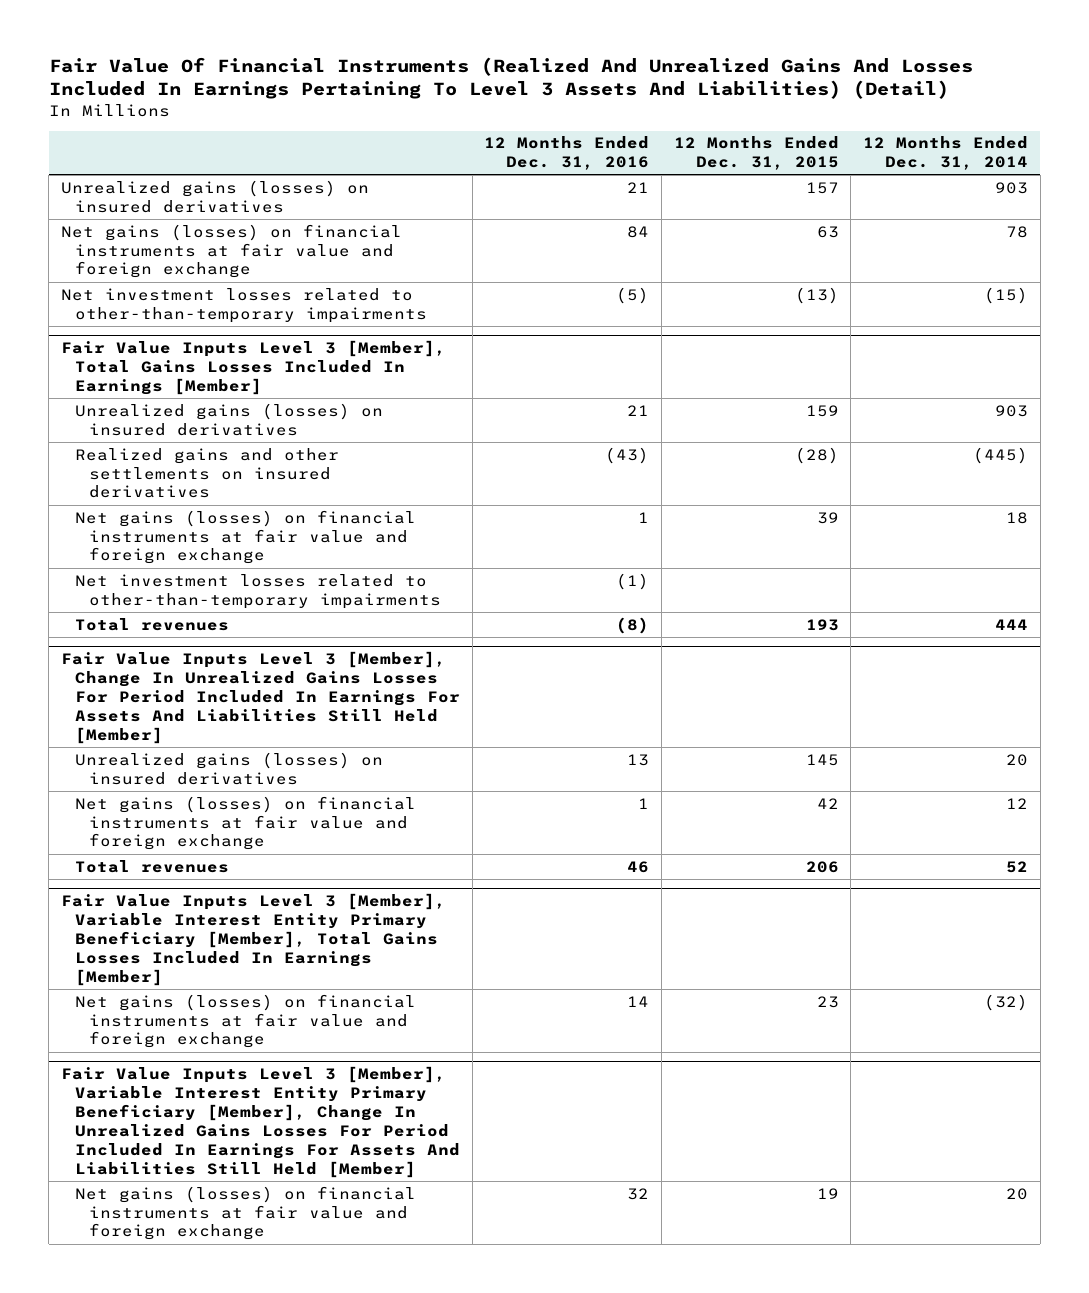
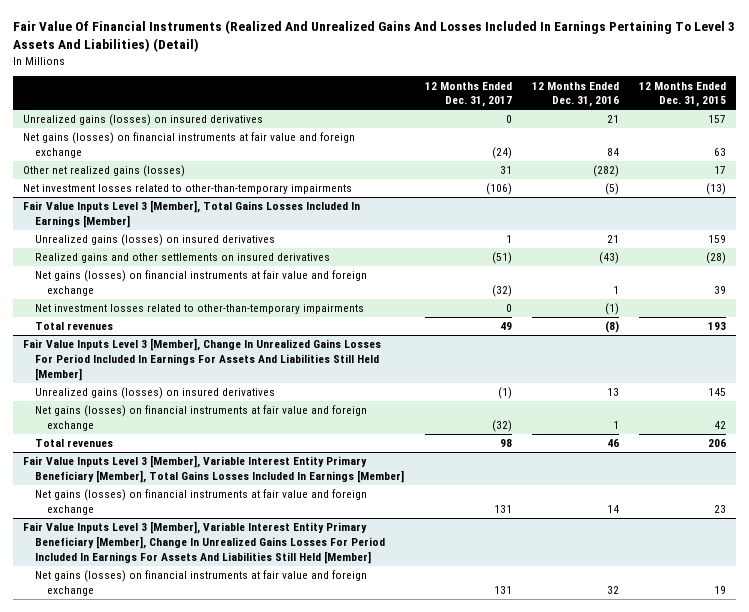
[862,136,1028,171] 12 Months Ended Dec. 31, 2014 -> none
none -> [424,81,512,108] 12 Months Ended Dec. 31, 2017
none -> [23,165,186,178] Other net realized gains (losses)

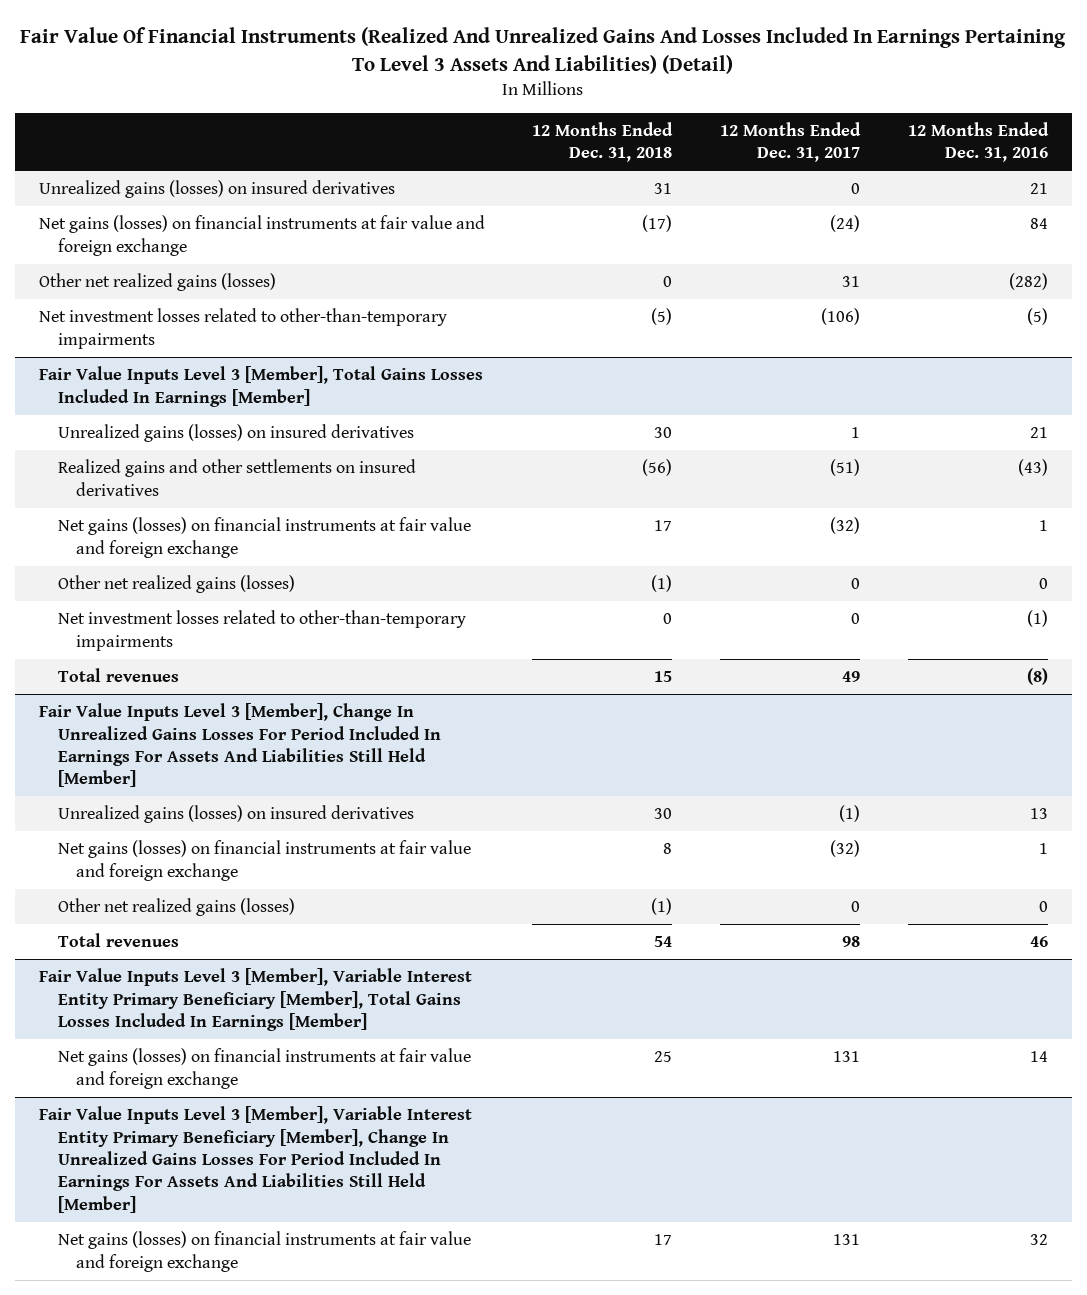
[638,81,726,108] 12 Months Ended Dec. 31, 2015 -> none
none -> [532,122,674,163] 12 Months Ended Dec. 31, 2018
none -> [57,575,295,594] Other net realized gains (losses)
none -> [57,898,295,917] Other net realized gains (losses)

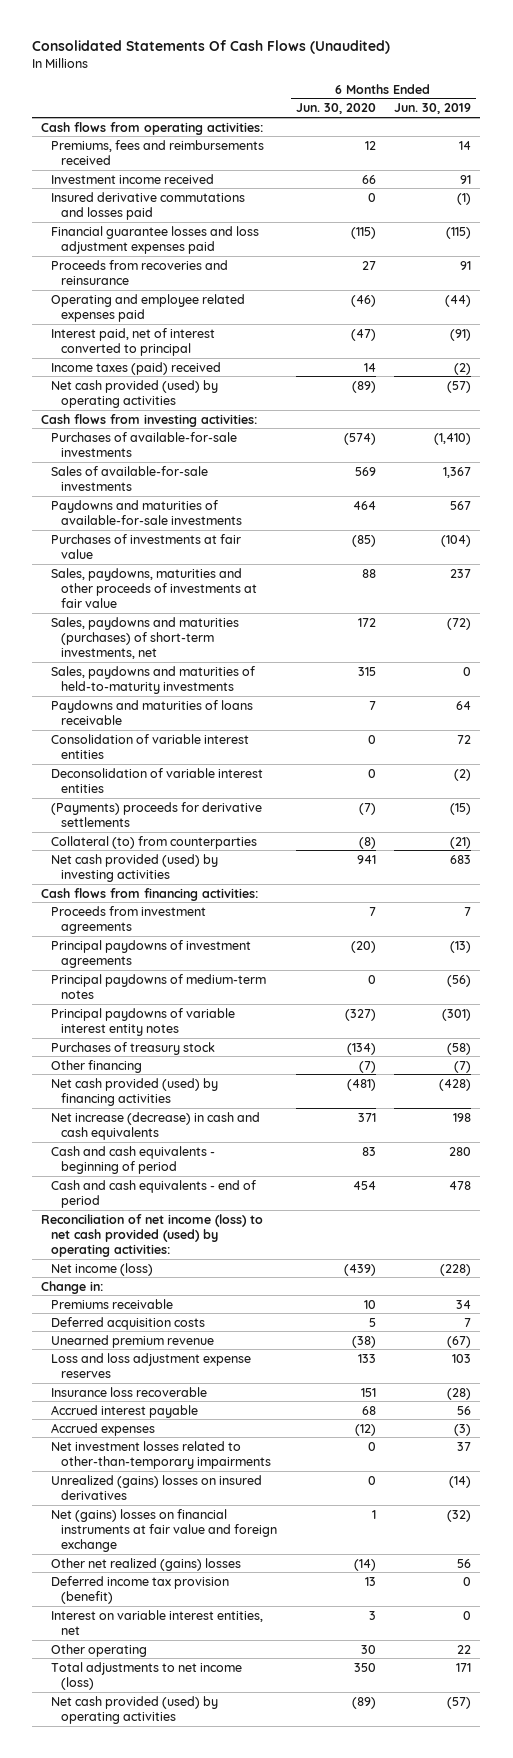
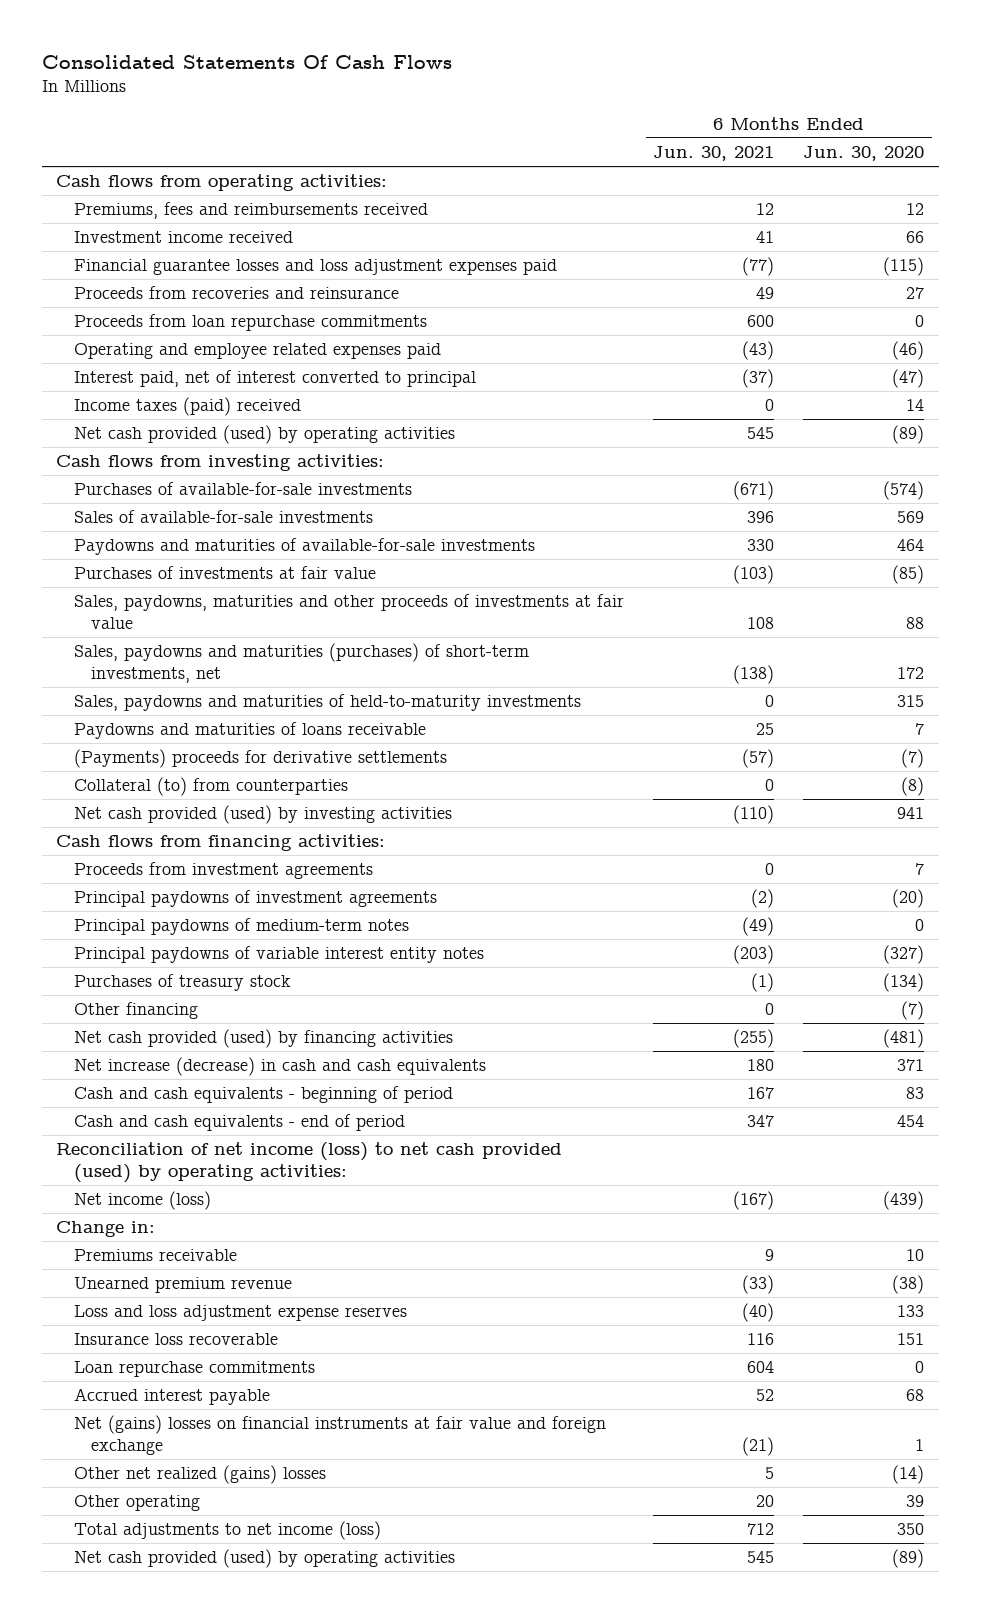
[32,40,391,55] Consolidated Statements Of Cash Flows (Unaudited) -> [41,54,452,69] Consolidated Statements Of Cash Flows
[394,103,472,115] Jun. 30, 2019 -> none
none -> [652,145,774,161] Jun. 30, 2021
[51,191,246,220] Insured derivative commutations and losses paid -> none
none -> [73,314,427,332] Proceeds from loan repurchase commitments
[51,733,250,759] Consolidation of variable interest entities -> none
[51,767,264,793] Deconsolidation of variable interest entities -> none
[51,1316,206,1330] Deferred acquisition costs -> none
none -> [73,1361,315,1378] Loan repurchase commitments
[51,1422,156,1436] Accrued expenses -> none
[51,1440,272,1469] Net investment losses related to other-than-temporary impairments -> none
[51,1474,263,1500] Unrealized (gains) losses on insured derivatives -> none
[51,1575,230,1604] Deferred income tax provision (benefit) -> none
[51,1609,264,1635] Interest on variable interest entities, net -> none
[360,1644,376,1654] 30 -> [906,1495,925,1508] 39

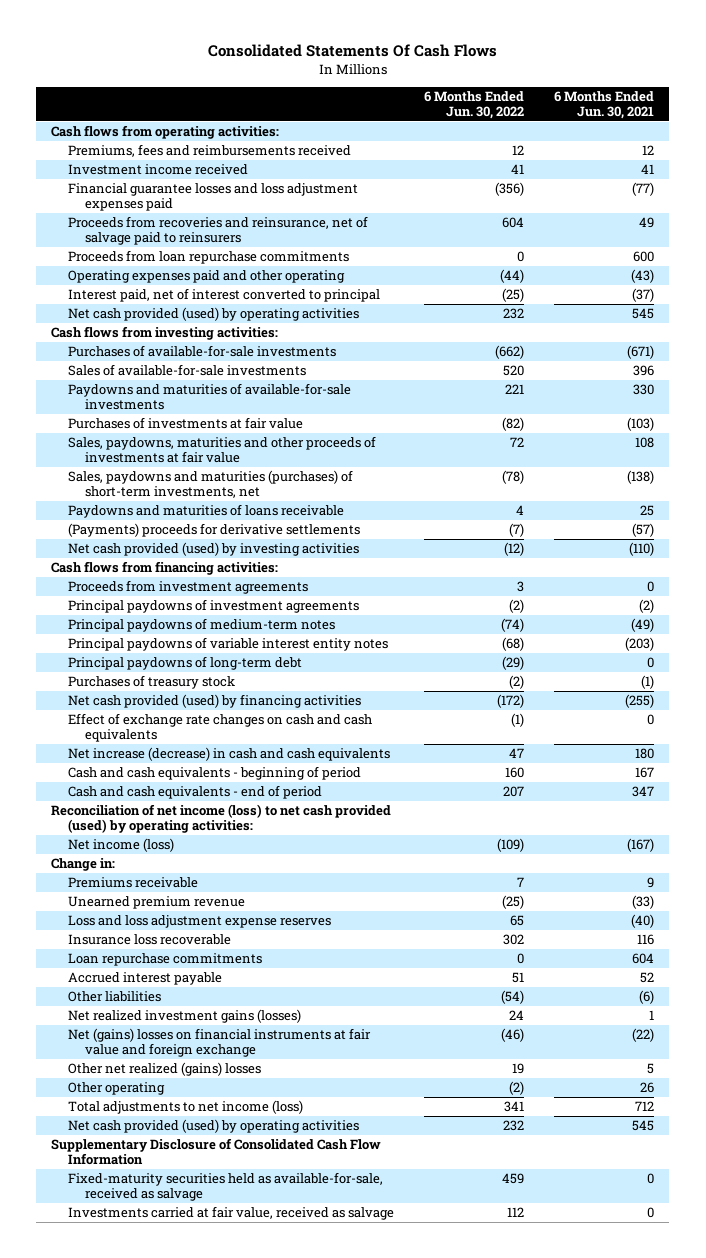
[803,145,925,161] Jun. 30, 2020 -> none
none -> [424,90,525,119] 6 Months Ended Jun. 30, 2022
[73,286,399,300] Proceeds from recoveries and reinsurance -> none
none -> [68,216,369,246] Proceeds from recoveries and reinsurance, net of salvage paid to reinsurers
[73,343,441,360] Operating and employee related expenses paid -> [68,270,346,284] Operating expenses paid and other operating
[73,397,301,417] Income taxes (paid) received -> none
[73,694,581,712] Sales, paydowns and maturities of held-to-maturity investments -> none
[73,777,348,797] Collateral (to) from counterparties -> none
none -> [68,656,303,671] Principal paydowns of long-term debt
[73,1002,198,1020] Other financing -> none
none -> [68,713,373,743] Effect of exchange rate changes on cash and cash equivalents
none -> [68,991,162,1003] Other liabilities
none -> [68,1009,302,1024] Net realized investment gains (losses)
[741,1437,774,1457] (21) -> [632,1028,655,1043] (22)
[755,1495,774,1508] 20 -> [640,1082,655,1094] 26
none -> [51,1138,382,1166] Supplementary Disclosure of Consolidated Cash Flow Information
none -> [68,1172,384,1202] Fixed-maturity securities held as available-for-sale, received as salvage
none -> [68,1206,395,1221] Investments carried at fair value, received as salvage

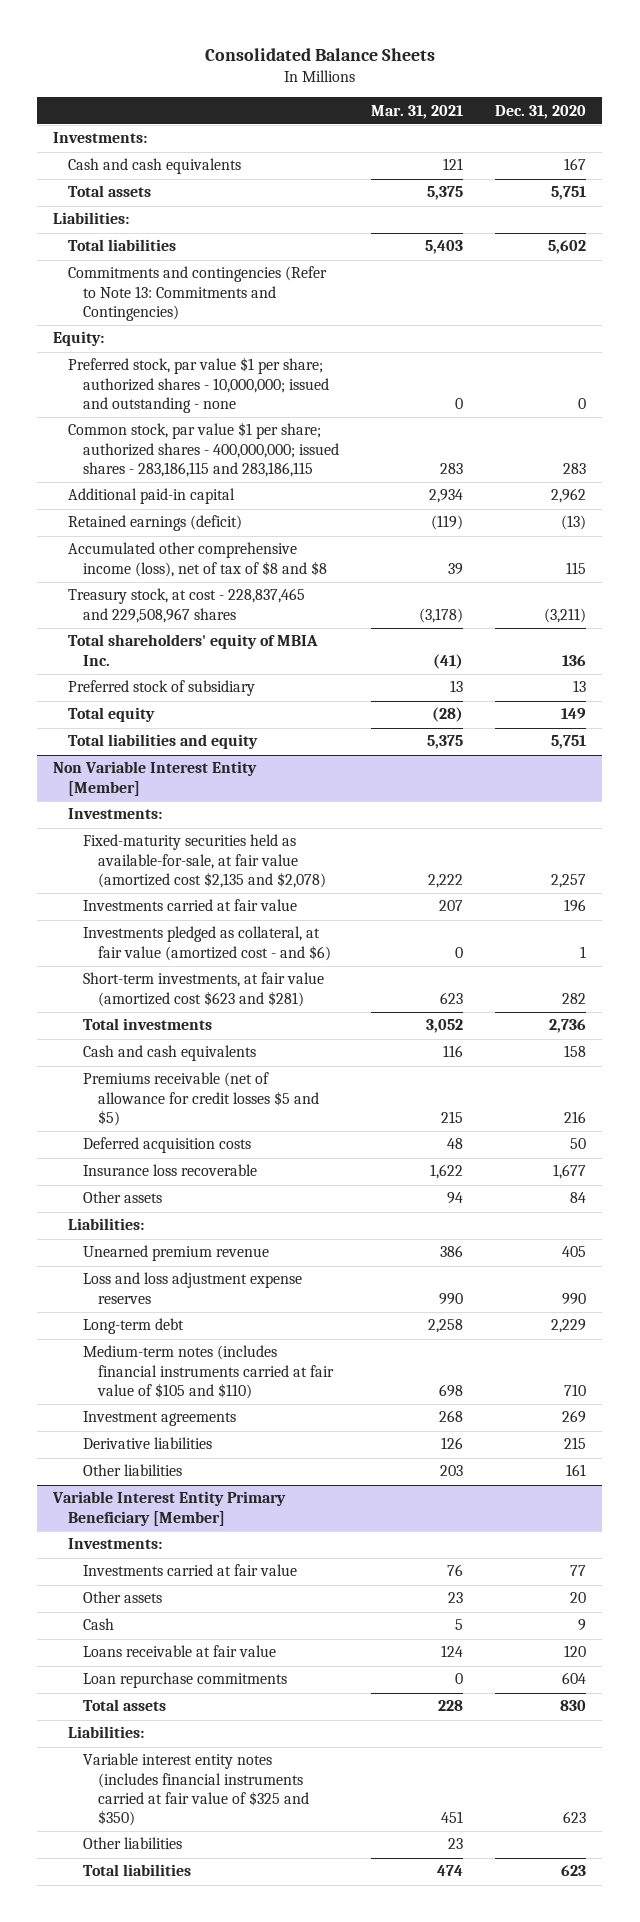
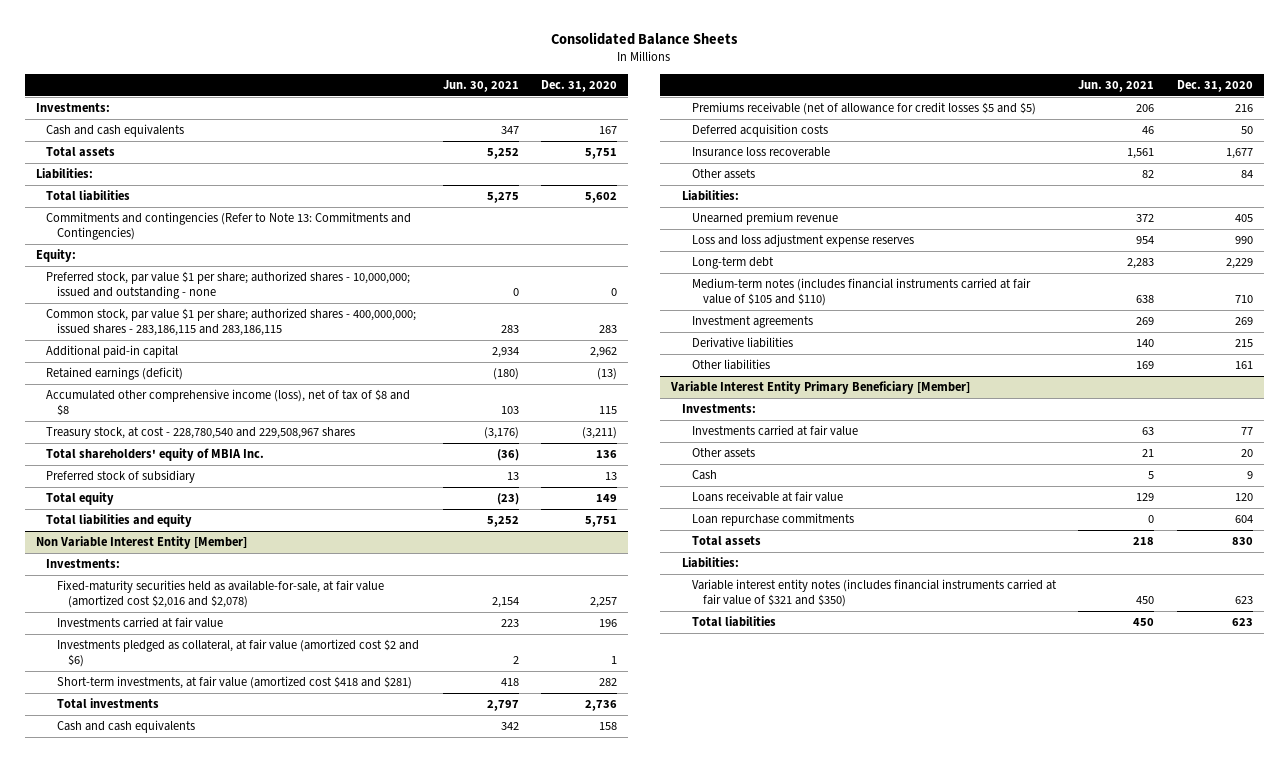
[371,104,464,119] Mar. 31, 2021 -> none
none -> [443,80,520,93] Jun. 30, 2021
[68,588,306,623] Treasury stock, at cost - 228,837,465 and 229,508,967 shares -> [46,427,356,440] Treasury stock, at cost - 228,780,540 and 229,508,967 shares
[83,834,327,889] Fixed-maturity securities held as available-for-sale, at fair value (amortized cost $2,135 and $2,078) -> [56,580,384,608] Fixed-maturity securities held as available-for-sale, at fair value (amortized cost $2,016 and $2,078)
[83,926,332,961] Investments pledged as collateral, at fair value (amortized cost - and $6) -> [56,639,419,667] Investments pledged as collateral, at fair value (amortized cost $2 and $6)
[83,972,325,1007] Short-term investments, at fair value (amortized cost $623 and $281) -> [56,676,412,690] Short-term investments, at fair value (amortized cost $418 and $281)
[83,1837,183,1850] Other liabilities -> none
[83,1753,310,1827] Variable interest entity notes (includes financial instruments carried at fair value of $325 and $350) -> [692,579,1058,607] Variable interest entity notes (includes financial instruments carried at fair value of $321 and $350)

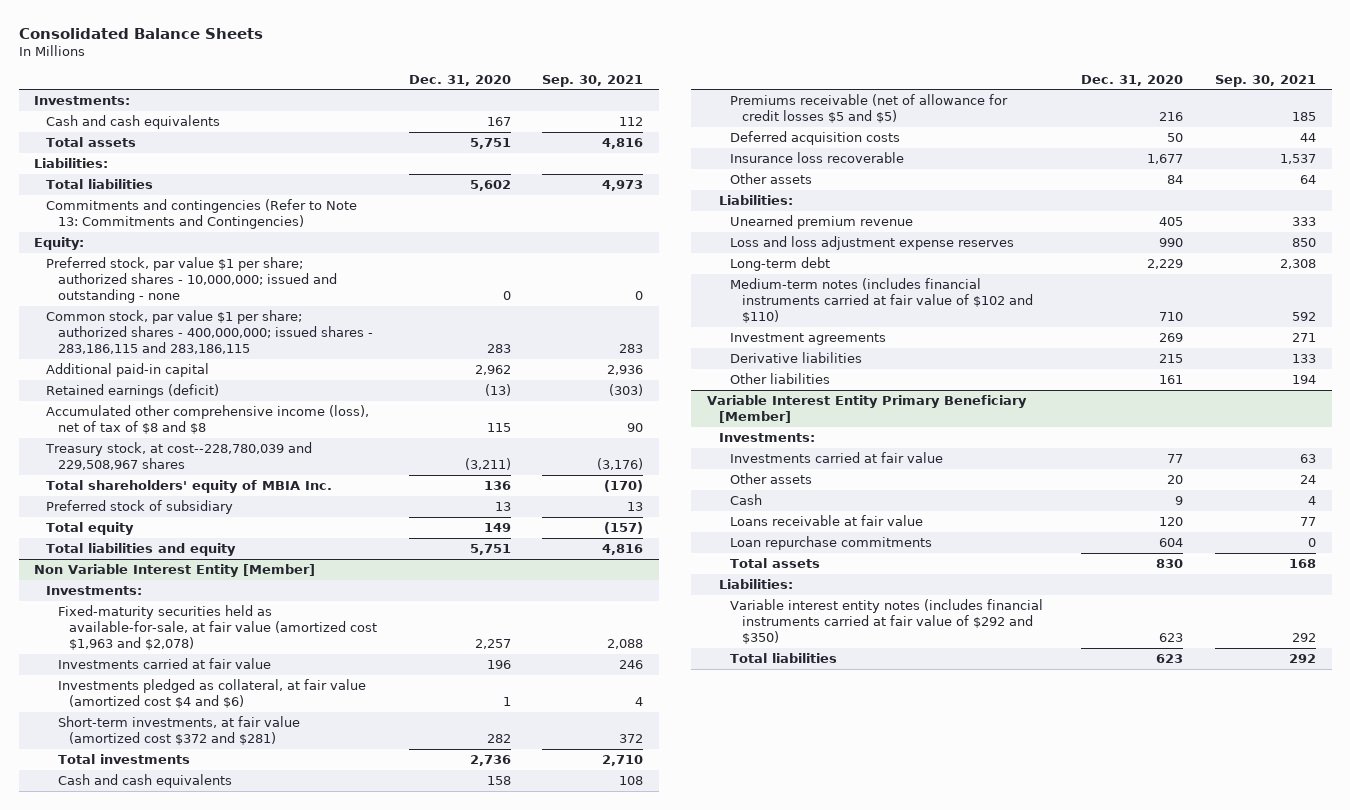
[443,80,520,93] Jun. 30, 2021 -> none
none -> [542,74,644,87] Sep. 30, 2021
[46,427,356,440] Treasury stock, at cost - 228,780,540 and 229,508,967 shares -> [45,441,313,471] Treasury stock, at cost--228,780,039 and 229,508,967 shares
[56,580,384,608] Fixed-maturity securities held as available-for-sale, at fair value (amortized cost $2,016 and $2,078) -> [57,604,378,651] Fixed-maturity securities held as available-for-sale, at fair value (amortized cost $1,963 and $2,078)
[56,639,419,667] Investments pledged as collateral, at fair value (amortized cost $2 and $6) -> [57,678,366,709] Investments pledged as collateral, at fair value (amortized cost $4 and $6)
[56,676,412,690] Short-term investments, at fair value (amortized cost $418 and $281) -> [57,715,300,746] Short-term investments, at fair value (amortized cost $372 and $281)
[692,278,1032,306] Medium-term notes (includes financial instruments carried at fair value of $105 and $110) -> [730,277,1034,324] Medium-term notes (includes financial instruments carried at fair value of $102 and $110)
[692,579,1058,607] Variable interest entity notes (includes financial instruments carried at fair value of $321 and $350) -> [730,598,1044,645] Variable interest entity notes (includes financial instruments carried at fair value of $292 and $350)

